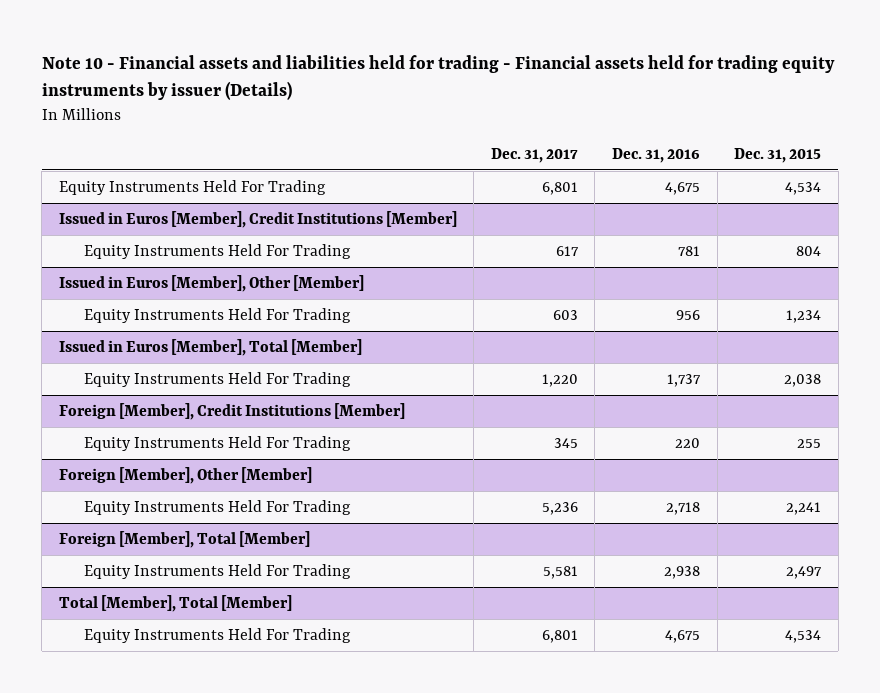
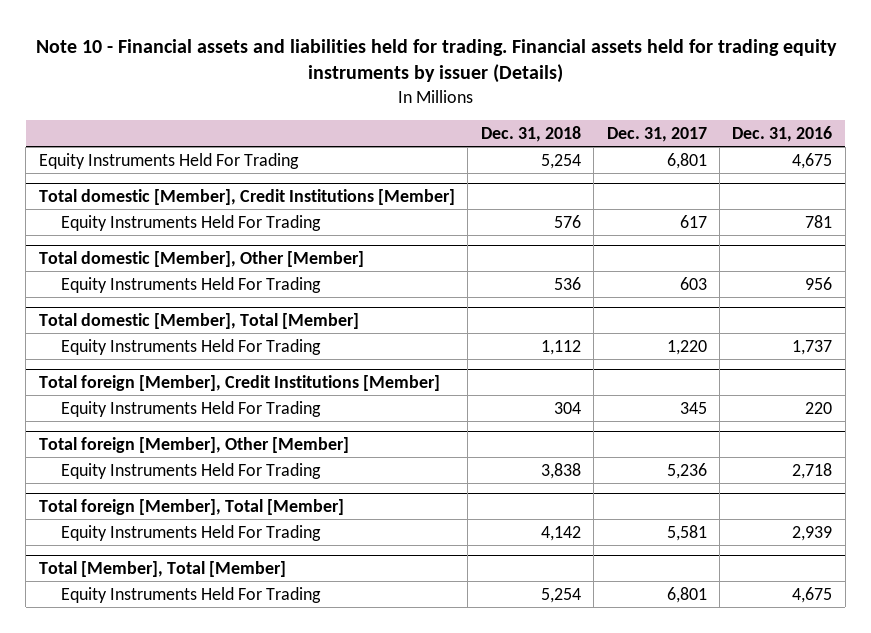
[41,54,835,101] Note 10 - Financial assets and liabilities held for trading - Financial assets held for trading equity instruments by issuer (Details) -> [35,38,837,84] Note 10 - Financial assets and liabilities held for trading. Financial assets held for trading equity instruments by issuer (Details)
[734,147,822,163] Dec. 31, 2015 -> none
none -> [480,125,581,142] Dec. 31, 2018
[58,211,457,229] Issued in Euros [Member], Credit Institutions [Member] -> none
none -> [38,188,455,205] Total domestic [Member], Credit Institutions [Member]
[58,275,364,293] Issued in Euros [Member], Other [Member] -> none
none -> [38,250,364,267] Total domestic [Member], Other [Member]
[58,339,362,357] Issued in Euros [Member], Total [Member] -> none
none -> [38,312,359,329] Total domestic [Member], Total [Member]
[58,403,405,421] Foreign [Member], Credit Institutions [Member] -> [38,374,440,391] Total foreign [Member], Credit Institutions [Member]
[58,467,312,485] Foreign [Member], Other [Member] -> [38,436,349,453] Total foreign [Member], Other [Member]
[58,531,310,549] Foreign [Member], Total [Member] -> [38,498,344,515] Total foreign [Member], Total [Member]
[664,566,701,580] 2,938 -> [792,525,833,541] 2,939

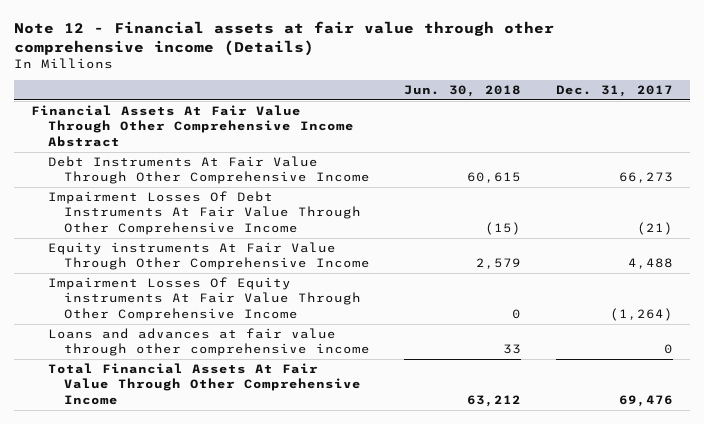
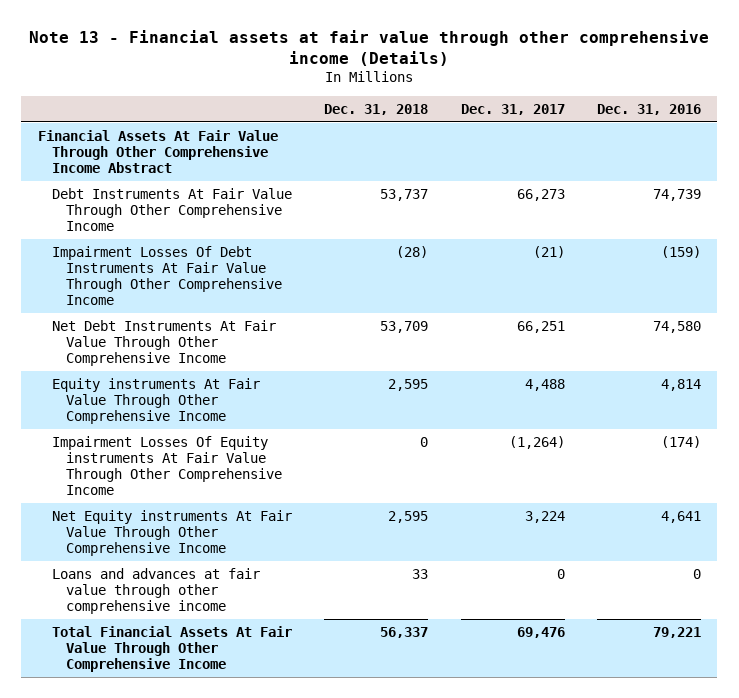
[14,20,555,56] Note 12 - Financial assets at fair value through other comprehensive income (Details) -> [29,29,710,66] Note 13 - Financial assets at fair value through other comprehensive income (Details)
[404,85,522,98] Jun. 30, 2018 -> none
none -> [324,103,429,115] Dec. 31, 2018
none -> [596,103,701,115] Dec. 31, 2016
none -> [52,320,277,366] Net Debt Instruments At Fair Value Through Other Comprehensive Income
none -> [52,510,293,556] Net Equity instruments At Fair Value Through Other Comprehensive Income

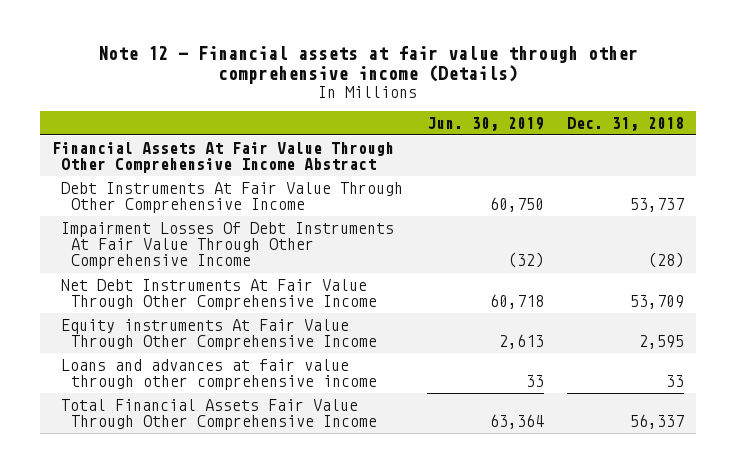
[29,29,710,66] Note 13 - Financial assets at fair value through other comprehensive income (Details) -> [98,46,639,85] Note 12 - Financial assets at fair value through other comprehensive income (Details)
[460,103,565,115] Dec. 31, 2017 -> none
[596,103,701,115] Dec. 31, 2016 -> none
none -> [426,116,544,131] Jun. 30, 2019
[52,436,283,495] Impairment Losses Of Equity instruments At Fair Value Through Other Comprehensive Income -> none
[52,510,293,556] Net Equity instruments At Fair Value Through Other Comprehensive Income -> none
[52,626,293,672] Total Financial Assets At Fair Value Through Other Comprehensive Income -> [61,399,377,431] Total Financial Assets Fair Value Through Other Comprehensive Income

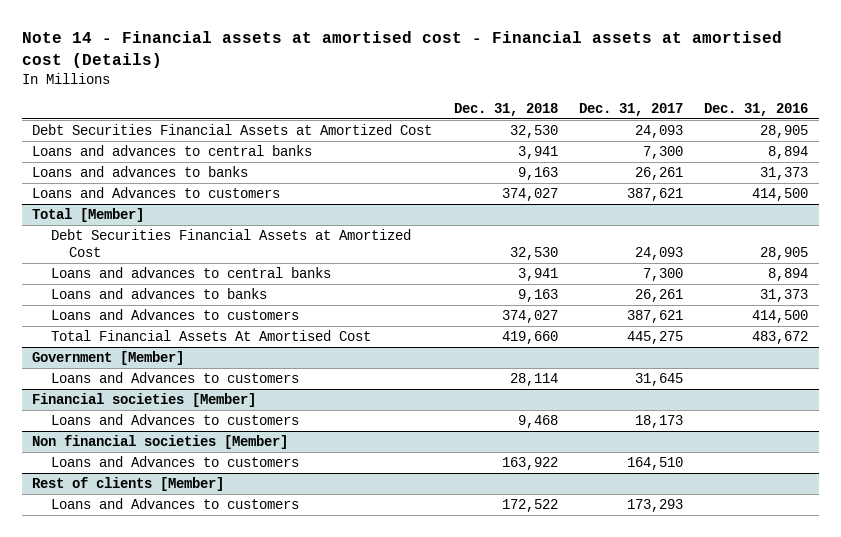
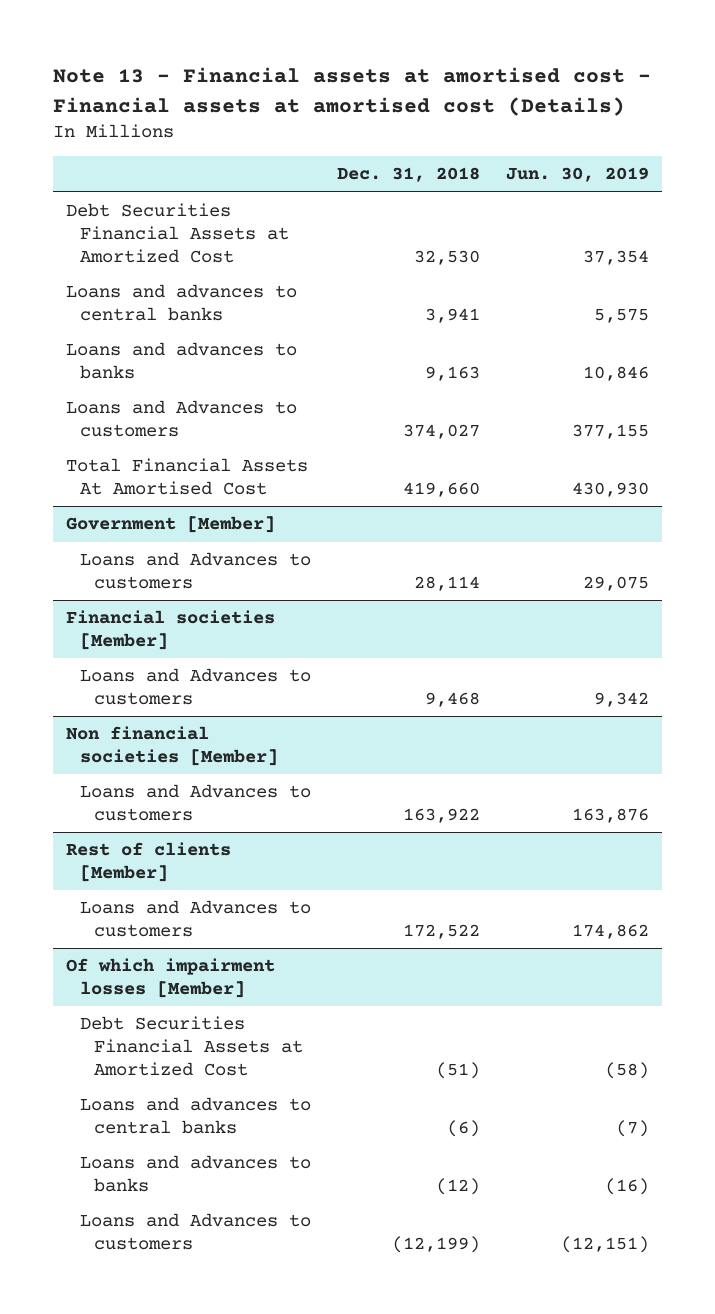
[21,31,782,68] Note 14 - Financial assets at amortised cost - Financial assets at amortised cost (Details) -> [53,67,652,116] Note 13 - Financial assets at amortised cost - Financial assets at amortised cost (Details)
[578,102,683,116] Dec. 31, 2017 -> none
[704,102,809,116] Dec. 31, 2016 -> none
none -> [506,167,650,183] Jun. 30, 2019
[32,208,145,223] Total [Member] -> none
[50,229,411,258] Debt Securities Financial Assets at Amortized Cost -> none
[50,267,331,279] Loans and advances to central banks -> none
[50,288,267,300] Loans and advances to banks -> none
[50,309,299,321] Loans and Advances to customers -> none
none -> [66,958,276,998] Of which impairment losses [Member]
none -> [80,1016,304,1076] Debt Securities Financial Assets at Amortized Cost
none -> [80,1097,312,1134] Loans and advances to central banks
none -> [80,1155,312,1192] Loans and advances to banks
none -> [80,1213,312,1250] Loans and Advances to customers

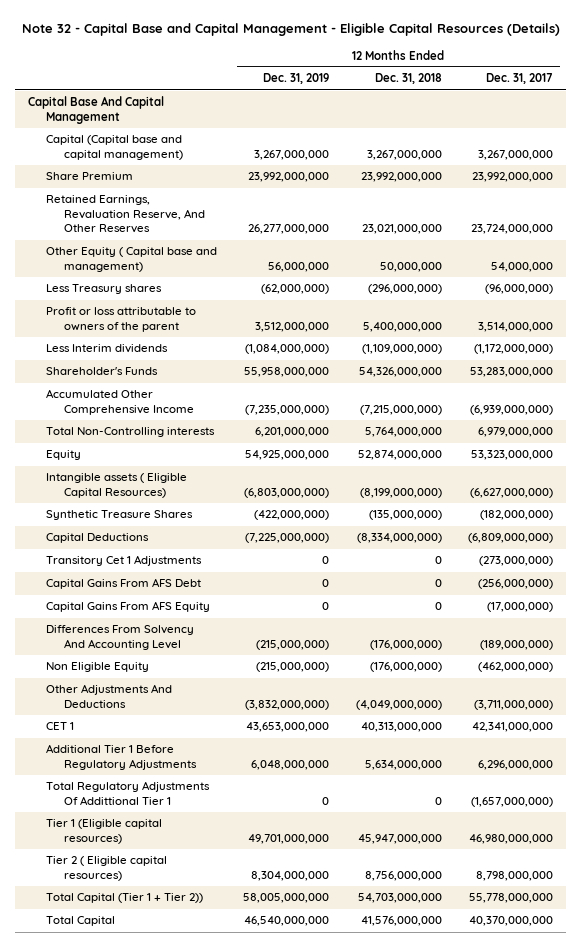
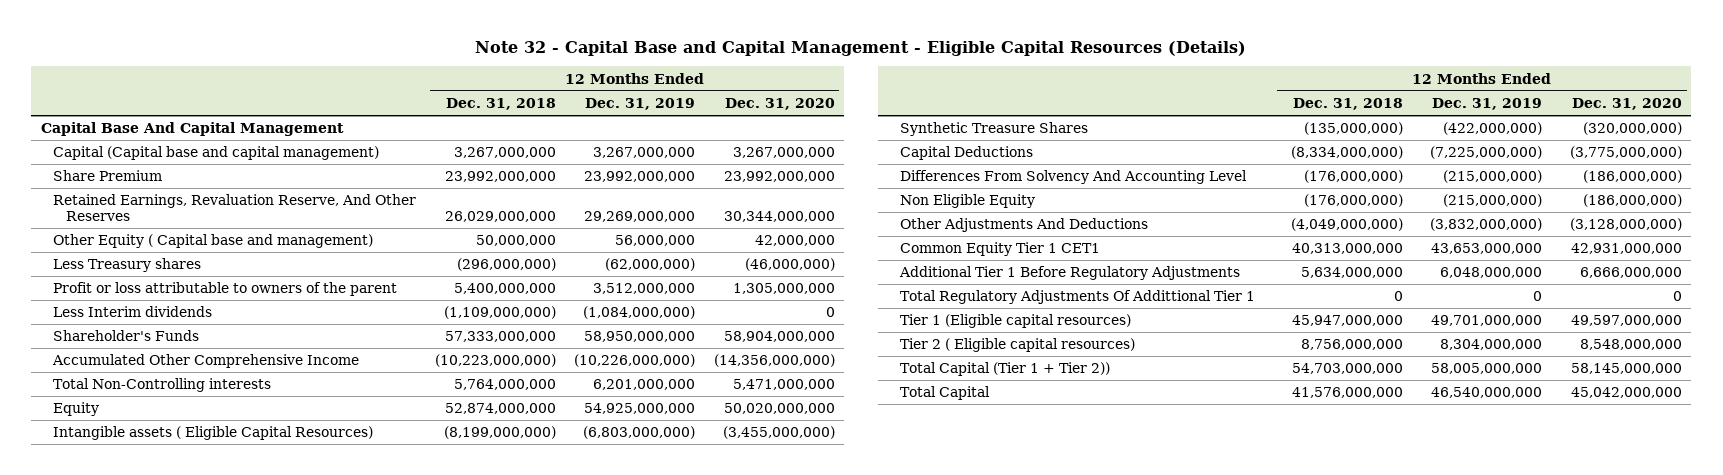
[485,73,553,85] Dec. 31, 2017 -> none
none -> [724,97,835,110] Dec. 31, 2020
[248,224,330,235] 26,277,000,000 -> [584,211,696,223] 29,269,000,000
[361,224,442,235] 23,021,000,000 -> [444,211,556,223] 26,029,000,000
[244,367,330,378] 55,958,000,000 -> [584,331,696,343] 58,950,000,000
[358,367,442,378] 54,326,000,000 -> [444,331,556,343] 57,333,000,000
[245,404,330,415] (7,235,000,000) -> [574,354,696,368] (10,226,000,000)
[359,404,442,415] (7,215,000,000) -> [434,354,556,368] (10,223,000,000)
[45,555,202,567] Transitory Cet 1 Adjustments -> none
[45,578,201,590] Capital Gains From AFS Debt -> none
[45,601,210,613] Capital Gains From AFS Equity -> none
[45,722,74,731] CET 1 -> [900,242,1101,257] Common Equity Tier 1 CET1

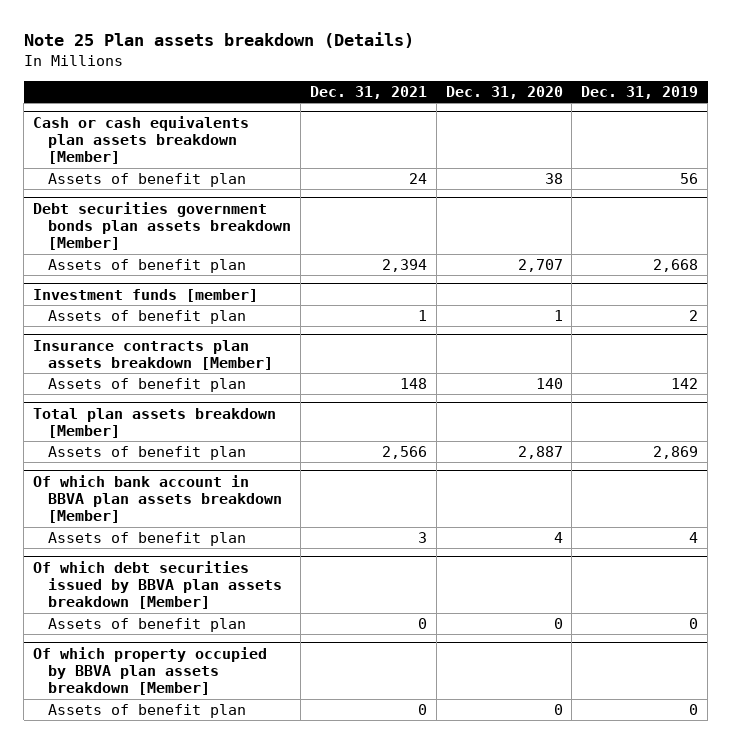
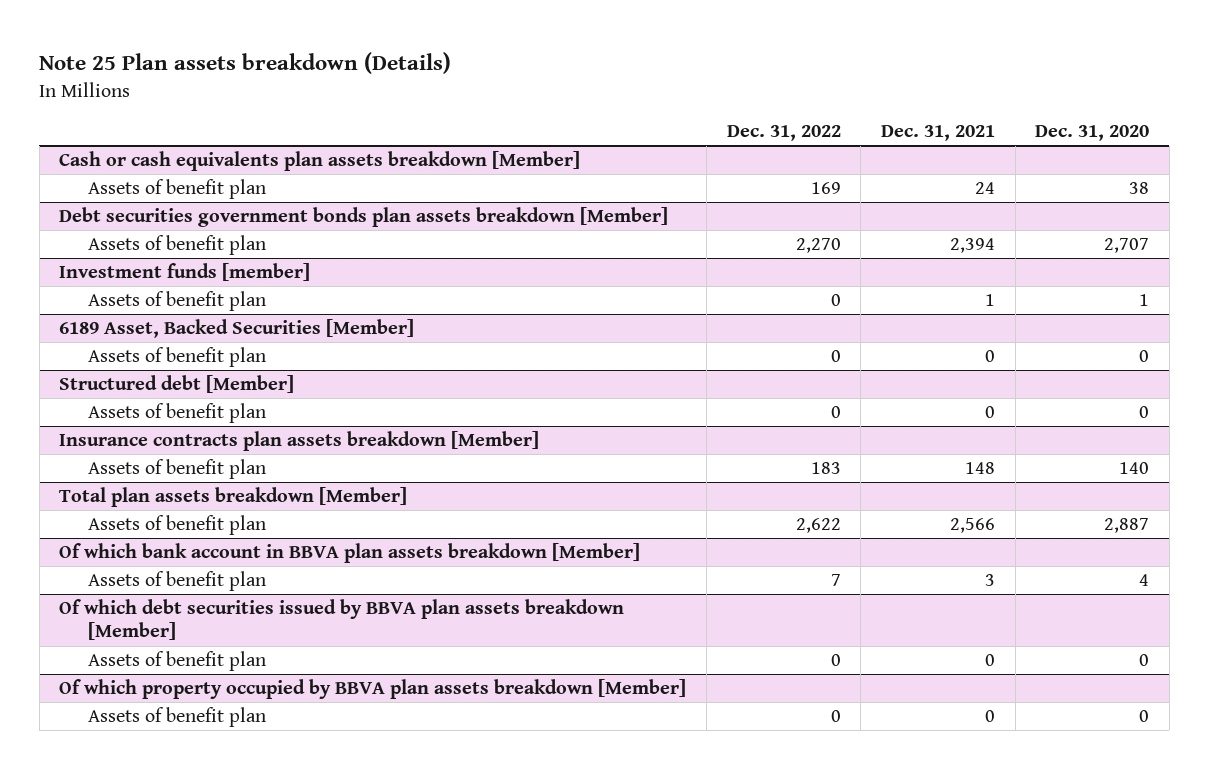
[581,85,699,99] Dec. 31, 2019 -> none
none -> [726,124,841,141] Dec. 31, 2022
none -> [59,319,415,339] 6189 Asset, Backed Securities [Member]
none -> [87,347,266,368] Assets of benefit plan
none -> [59,375,295,394] Structured debt [Member]
none -> [87,403,266,424] Assets of benefit plan

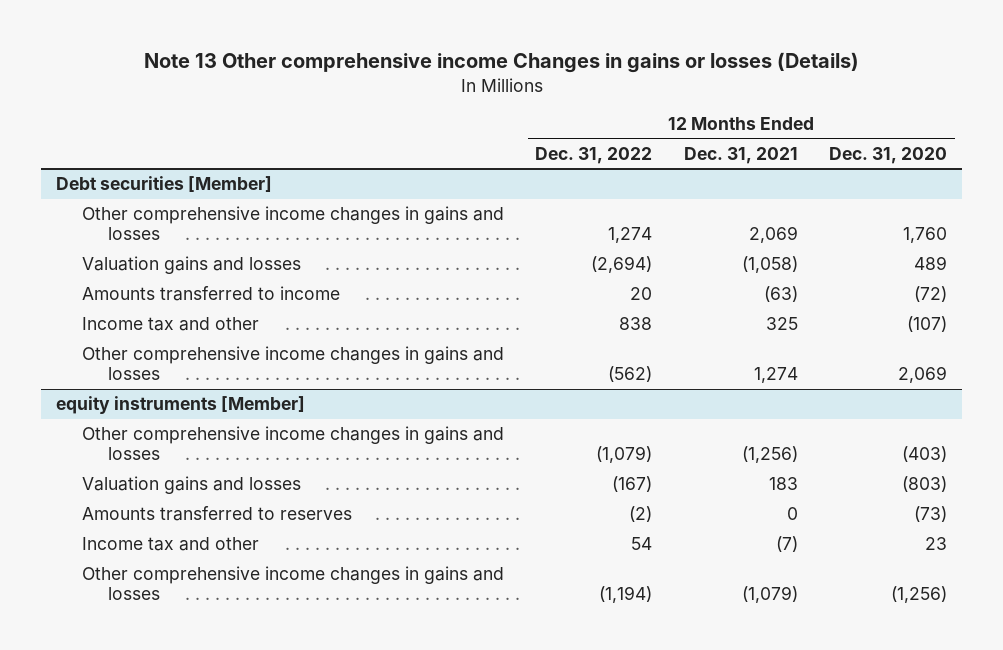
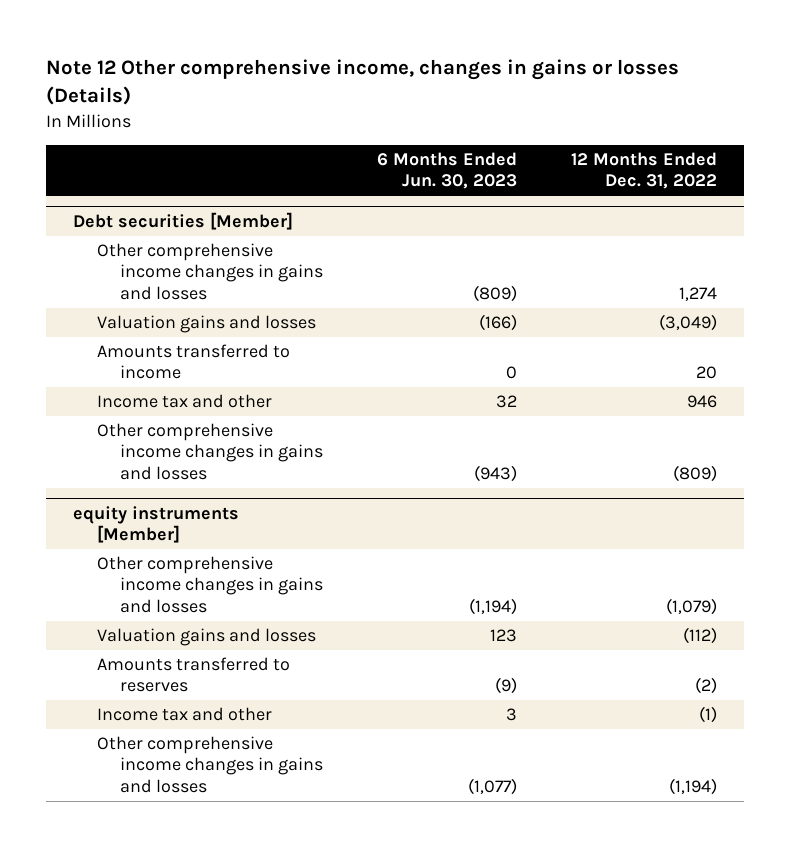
[143,51,859,73] Note 13 Other comprehensive income Changes in gains or losses (Details) -> [46,59,680,106] Note 12 Other comprehensive income, changes in gains or losses (Details)
[683,146,798,164] Dec. 31, 2021 -> none
[828,146,947,164] Dec. 31, 2020 -> none
none -> [376,152,517,190] 6 Months Ended Jun. 30, 2023
[591,256,653,274] (2,694) -> [658,314,717,332] (3,049)
[619,317,653,331] 838 -> [686,395,717,409] 946
[608,366,653,383] (562) -> [672,464,717,482] (809)
[612,476,653,493] (167) -> [682,627,717,645] (112)
[631,537,653,551] 54 -> [698,706,717,724] (1)

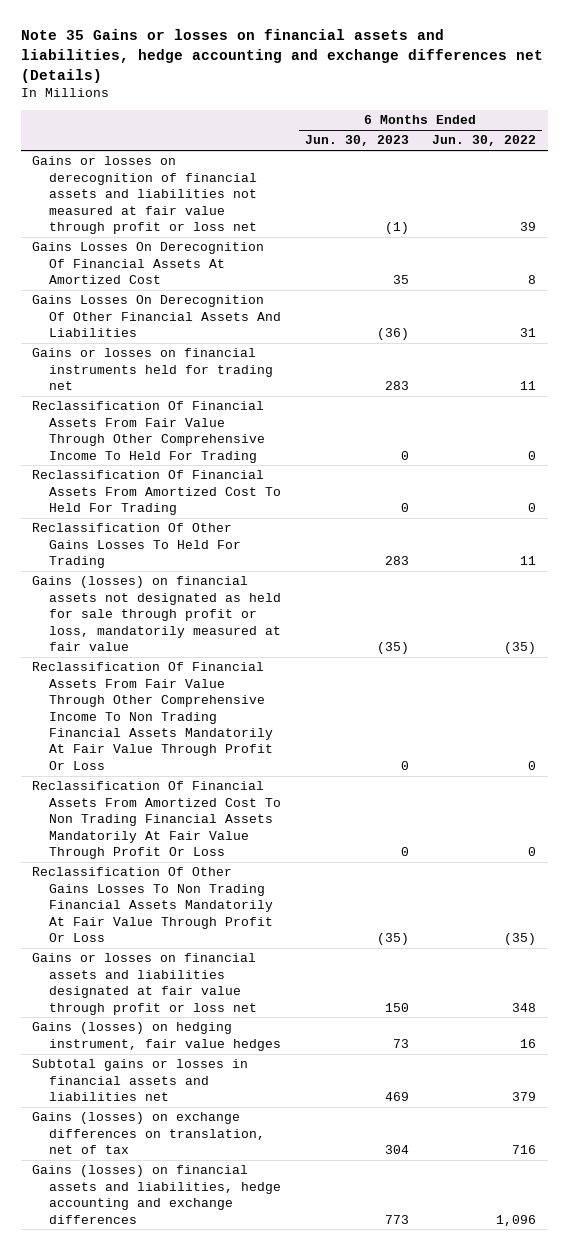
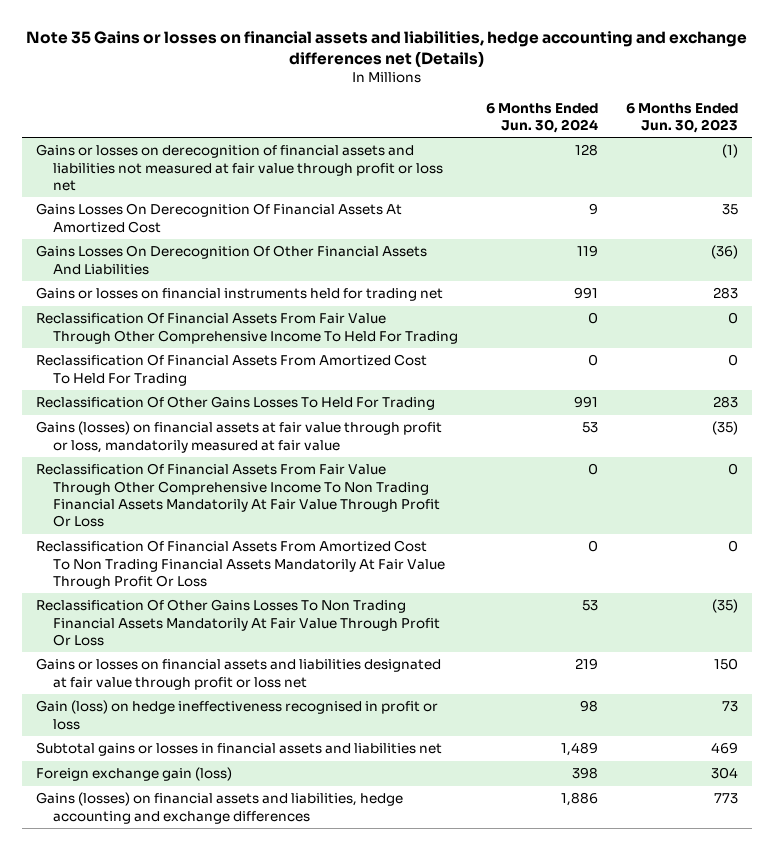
[432,135,537,147] Jun. 30, 2022 -> none
none -> [486,102,599,133] 6 Months Ended Jun. 30, 2024
[32,576,281,651] Gains (losses) on financial assets not designated as held for sale through profit or loss, mandatorily measured at fair value -> [36,421,443,453] Gains (losses) on financial assets at fair value through profit or loss, mandatorily measured at fair value
[32,1022,281,1051] Gains (losses) on hedging instrument, fair value hedges -> none
none -> [36,700,439,730] Gain (loss) on hedge ineffectiveness recognised in profit or loss
[32,1112,265,1155] Gains (losses) on exchange differences on translation, net of tax -> none
none -> [36,767,233,782] Foreign exchange gain (loss)

